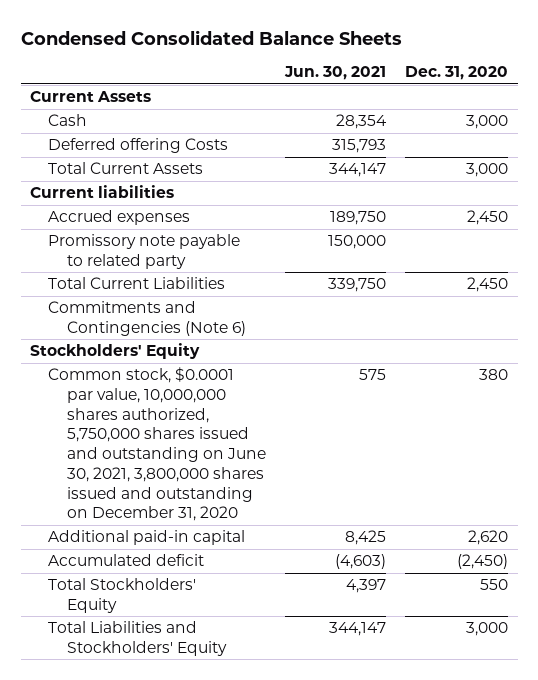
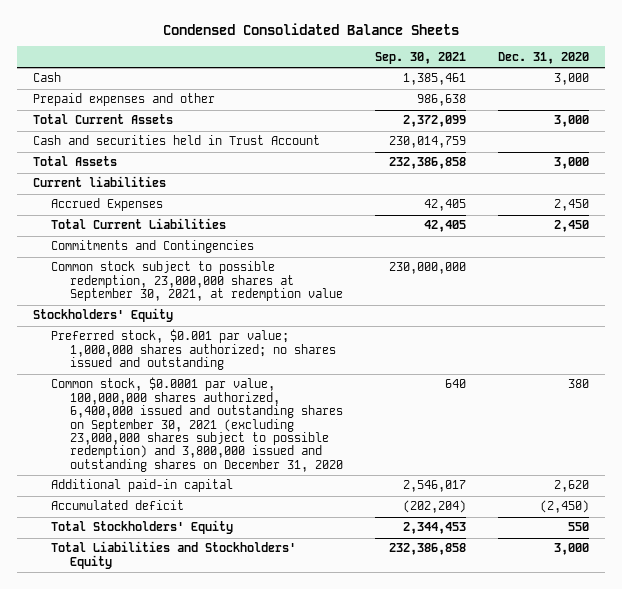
[283,66,386,81] Jun. 30, 2021 -> none
none -> [375,51,467,64] Sep. 30, 2021
[30,91,152,103] Current Assets -> none
[48,138,229,154] Deferred offering Costs -> none
none -> [32,93,215,107] Prepaid expenses and other
none -> [32,135,320,146] Cash and securities held in Trust Account
none -> [32,156,117,167] Total Assets
[48,234,241,269] Promissory note payable to related party -> none
[48,210,191,226] Accrued expenses -> [51,198,164,212] Accrued Expenses
[48,301,246,336] Commitments and Contingencies (Note 6) -> [51,240,255,254] Commitments and Contingencies
none -> [51,261,343,302] Common stock subject to possible redemption, 23,000,000 shares at September 30, 2021, at redemption value
none -> [51,329,336,371] Preferred stock, $0.001 par value; 1,000,000 shares authorized; no shares issued and outstanding
[48,367,266,522] Common stock, $0.0001 par value, 10,000,000 shares authorized, 5,750,000 shares issued and outstanding on June 30, 2021, 3,800,000 shares issued and outstanding on December 31, 2020 -> [51,377,343,472] Common stock, $0.0001 par value, 100,000,000 shares authorized, 6,400,000 issued and outstanding shares on September 30, 2021 (excluding 23,000,000 shares subject to possible redemption) and 3,800,000 issued and outstanding shares on December 31, 2020

